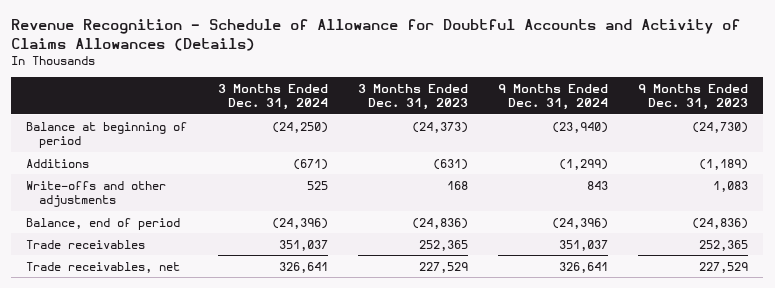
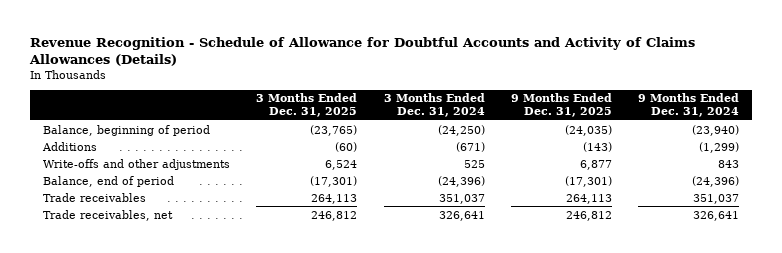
[357,83,468,111] 3 Months Ended Dec. 31, 2023 -> none
[638,83,749,111] 9 Months Ended Dec. 31, 2023 -> none
none -> [256,93,358,117] 3 Months Ended Dec. 31, 2025
none -> [510,93,612,117] 9 Months Ended Dec. 31, 2025
[26,121,188,149] Balance at beginning of period -> [42,124,210,136] Balance, beginning of period

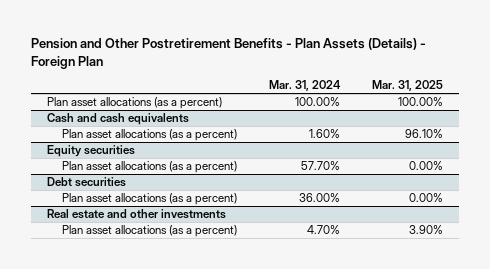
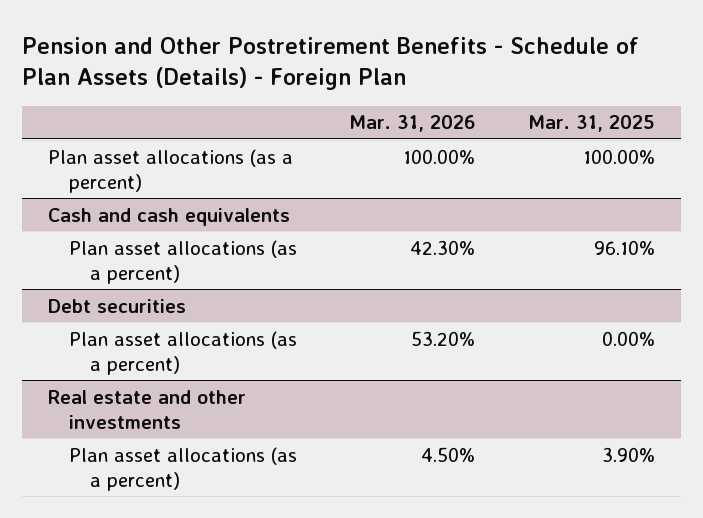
[30,38,426,69] Pension and Other Postretirement Benefits - Plan Assets (Details) - Foreign Plan -> [22,36,640,91] Pension and Other Postretirement Benefits - Schedule of Plan Assets (Details) - Foreign Plan
[268,80,341,92] Mar. 31, 2024 -> none
none -> [349,115,476,133] Mar. 31, 2026
[46,145,135,158] Equity securities -> none
[62,161,238,174] Plan asset allocations (as a percent) -> none

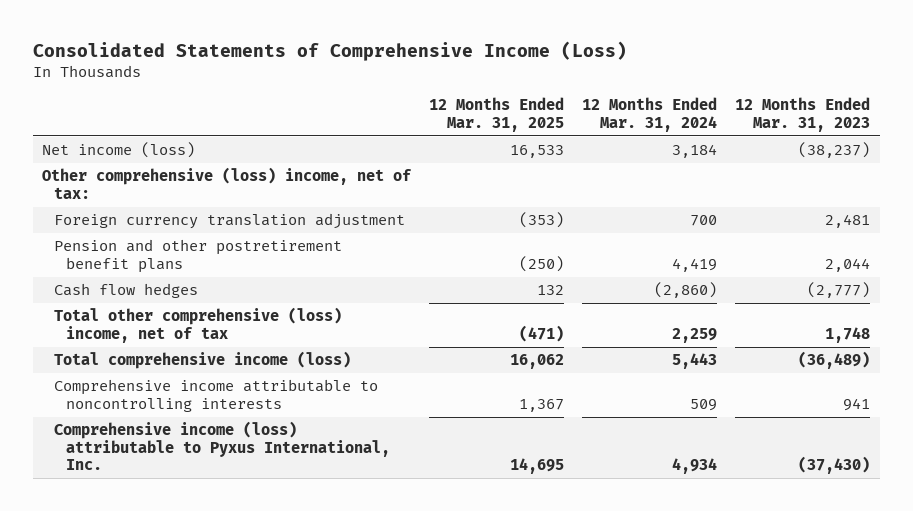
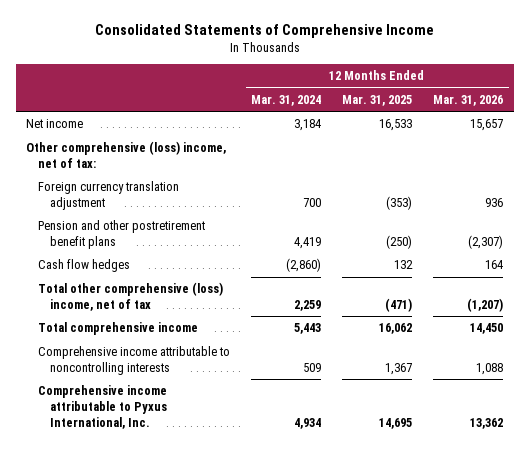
[33,40,628,61] Consolidated Statements of Comprehensive Income (Loss) -> [94,23,434,38] Consolidated Statements of Comprehensive Income
[735,97,871,132] 12 Months Ended Mar. 31, 2023 -> none
none -> [433,94,504,106] Mar. 31, 2026
[42,142,196,159] Net income (loss) -> [26,119,84,129] Net income
[54,351,352,370] Total comprehensive income (loss) -> [38,322,199,336] Total comprehensive income
[54,421,391,471] Comprehensive income (loss) attributable to Pyxus International, Inc. -> [38,385,168,429] Comprehensive income attributable to Pyxus International, Inc.

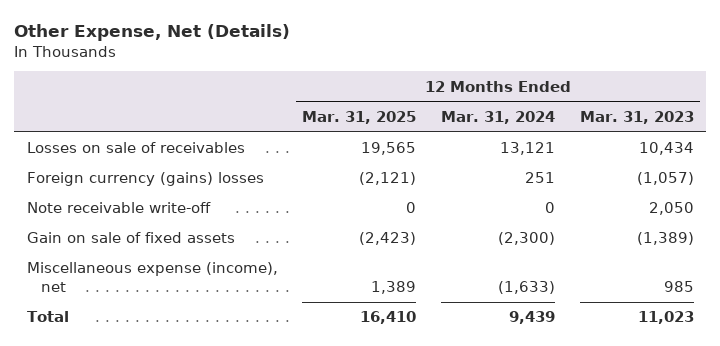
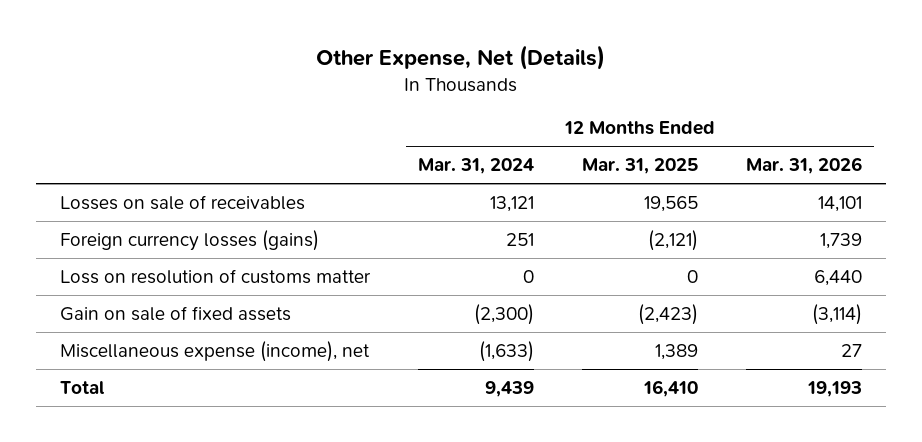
[579,110,694,124] Mar. 31, 2023 -> none
none -> [746,157,863,175] Mar. 31, 2026
[26,172,264,187] Foreign currency (gains) losses -> [59,229,319,251] Foreign currency losses (gains)
[26,202,211,214] Note receivable write-off -> [59,268,371,284] Loss on resolution of customs matter

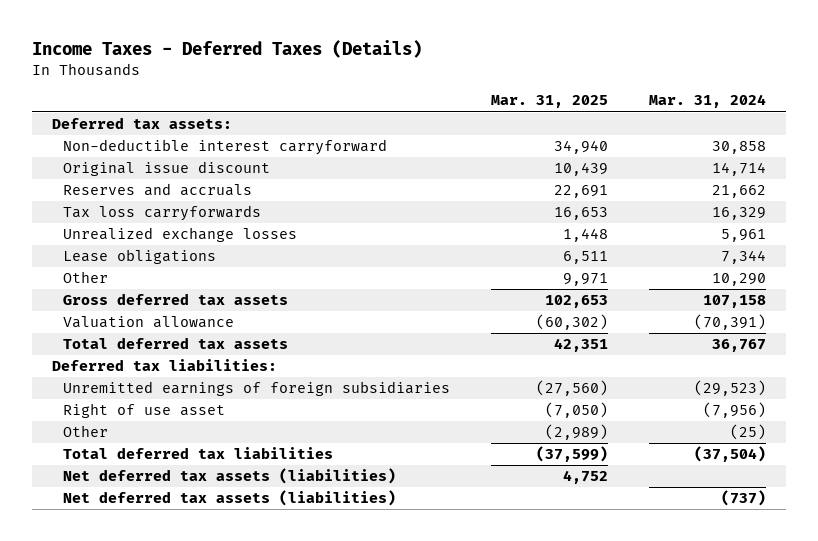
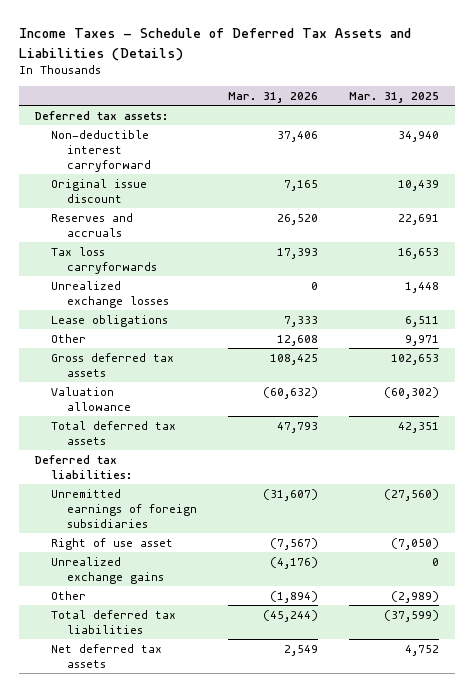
[32,39,423,58] Income Taxes - Deferred Taxes (Details) -> [19,28,412,61] Income Taxes - Schedule of Deferred Tax Assets and Liabilities (Details)
[648,94,766,109] Mar. 31, 2024 -> none
none -> [227,91,318,103] Mar. 31, 2026
none -> [50,556,164,584] Unrealized exchange gains
[63,490,397,507] Net deferred tax assets (liabilities) -> none
[63,468,397,485] Net deferred tax assets (liabilities) -> [50,643,162,668] Net deferred tax assets

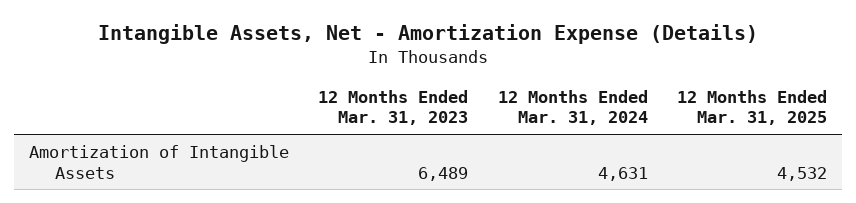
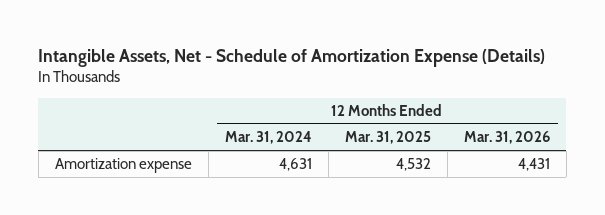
[97,24,758,45] Intangible Assets, Net - Amortization Expense (Details) -> [38,48,546,67] Intangible Assets, Net - Schedule of Amortization Expense (Details)
[318,89,469,126] 12 Months Ended Mar. 31, 2023 -> none
none -> [463,131,550,145] Mar. 31, 2026
[28,145,289,179] Amortization of Intangible Assets -> [54,158,192,174] Amortization expense

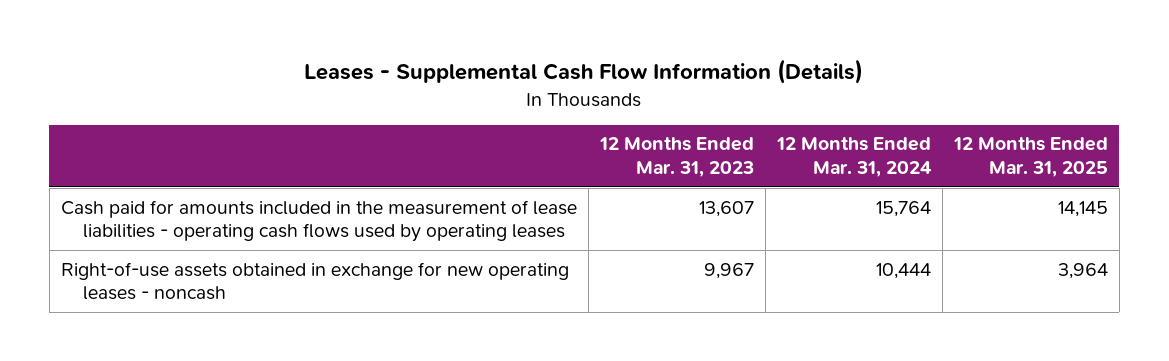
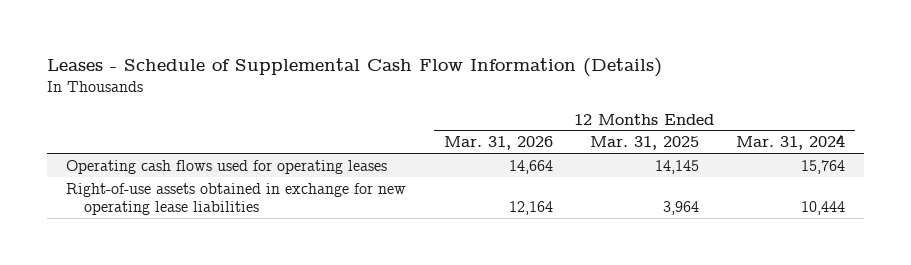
[304,59,864,85] Leases - Supplemental Cash Flow Information (Details) -> [47,58,663,78] Leases - Schedule of Supplemental Cash Flow Information (Details)
[598,137,754,178] 12 Months Ended Mar. 31, 2023 -> none
none -> [443,136,553,151] Mar. 31, 2026
[60,199,577,243] Cash paid for amounts included in the measurement of lease liabilities - operating cash flows used by operating leases -> [66,159,388,174] Operating cash flows used for operating leases
[60,261,569,301] Right-of-use assets obtained in exchange for new operating leases - noncash -> [66,182,407,215] Right-of-use assets obtained in exchange for new operating lease liabilities

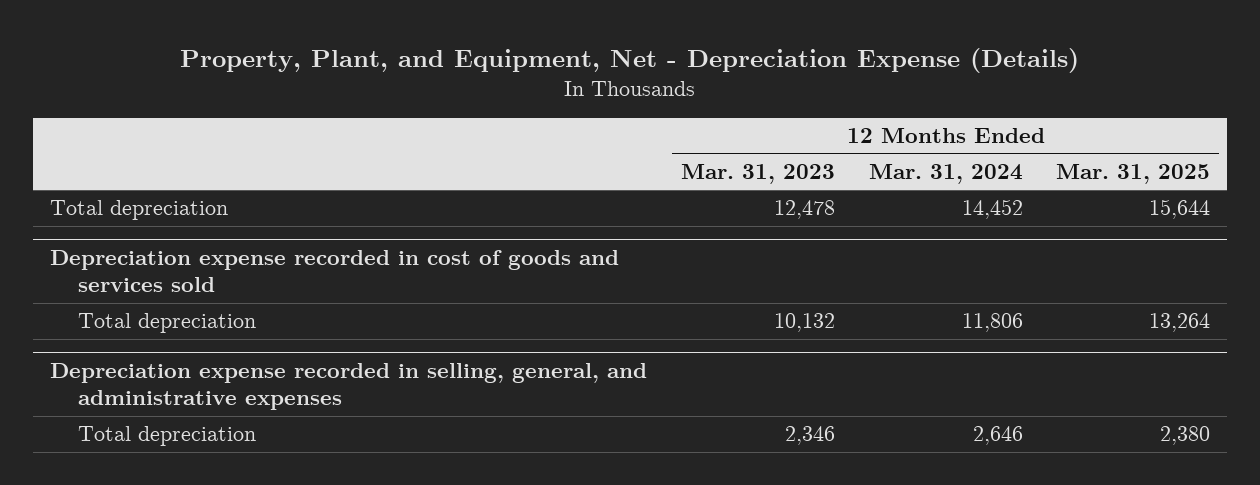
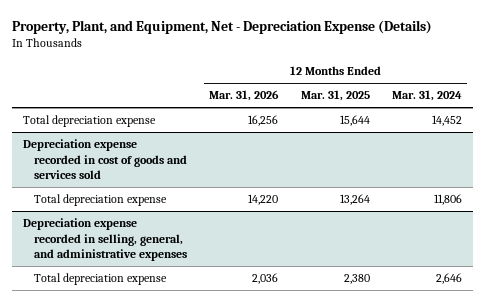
[680,163,835,184] Mar. 31, 2023 -> none
none -> [209,90,280,102] Mar. 31, 2026
[50,200,229,221] Total depreciation -> [23,115,157,128] Total depreciation expense
[78,313,257,334] Total depreciation -> [34,194,168,207] Total depreciation expense
[78,426,257,447] Total depreciation -> [34,273,168,286] Total depreciation expense

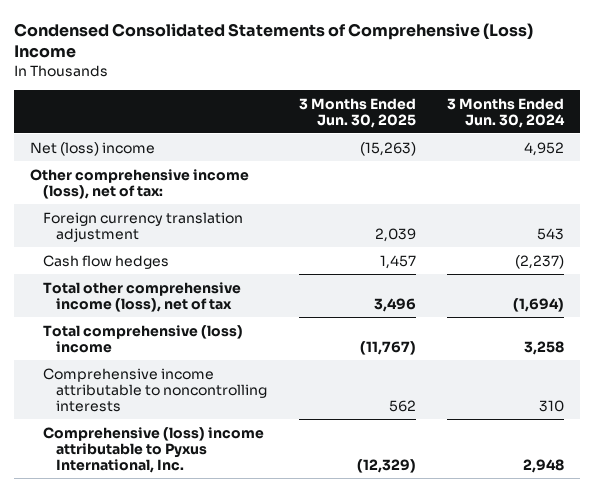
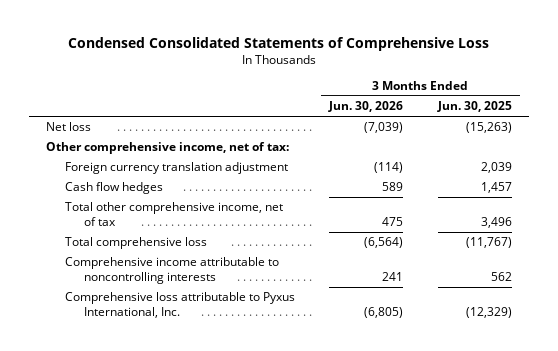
[14,22,534,59] Condensed Consolidated Statements of Comprehensive (Loss) Income -> [68,36,490,51] Condensed Consolidated Statements of Comprehensive Loss
[447,97,566,128] 3 Months Ended Jun. 30, 2024 -> none
none -> [328,101,404,113] Jun. 30, 2026
[30,141,156,156] Net (loss) income -> [46,122,92,132] Net loss
[30,168,250,199] Other comprehensive income (loss), net of tax: -> [46,142,290,155] Other comprehensive income, net of tax:
[43,281,242,312] Total other comprehensive income (loss), net of tax -> [65,202,284,226] Total other comprehensive income, net of tax
[43,324,244,353] Total comprehensive (loss) income -> [65,237,208,250] Total comprehensive loss
[43,426,265,473] Comprehensive (loss) income attributable to Pyxus International, Inc. -> [65,292,296,318] Comprehensive loss attributable to Pyxus International, Inc.

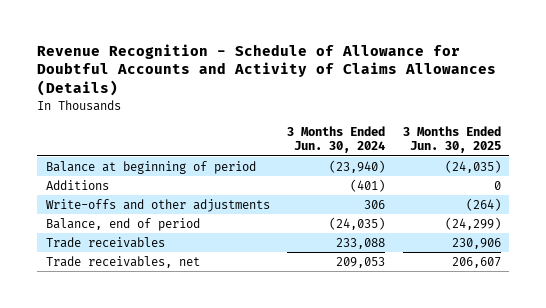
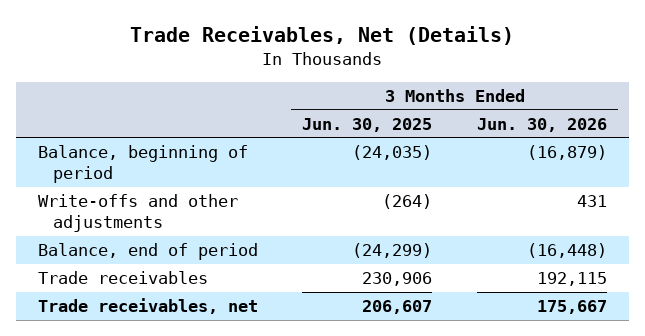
[36,43,496,97] Revenue Recognition - Schedule of Allowance for Doubtful Accounts and Activity of Claims Allowances (Details) -> [130,25,515,45] Trade Receivables, Net (Details)
[287,125,386,154] 3 Months Ended Jun. 30, 2024 -> none
none -> [476,117,607,132] Jun. 30, 2026
[45,179,109,190] Additions -> none
[45,160,256,174] Balance at beginning of period -> [37,145,248,184] Balance, beginning of period

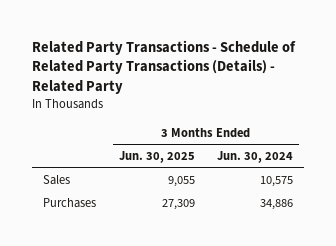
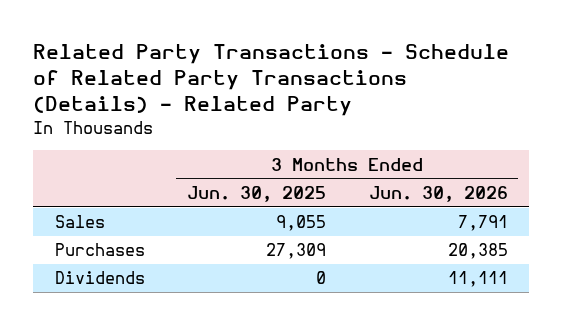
[217,150,294,163] Jun. 30, 2024 -> none
none -> [368,185,508,202] Jun. 30, 2026
none -> [54,271,145,285] Dividends

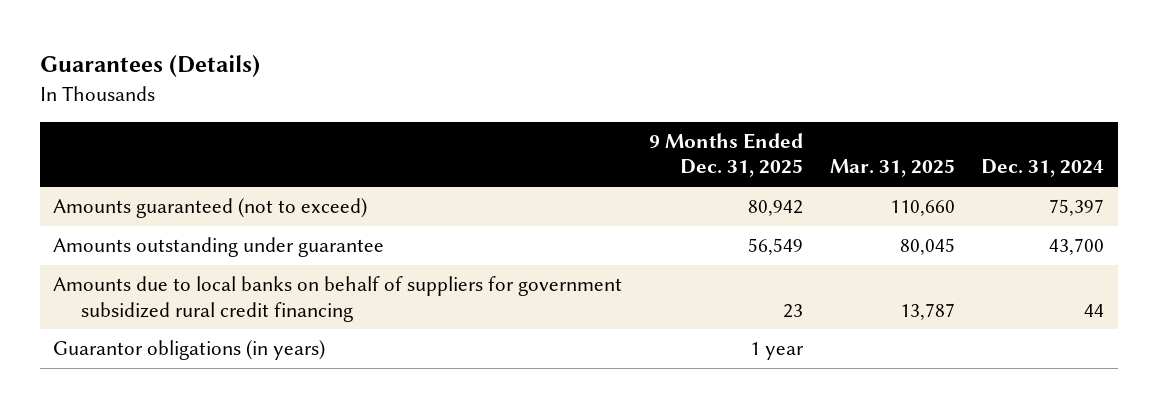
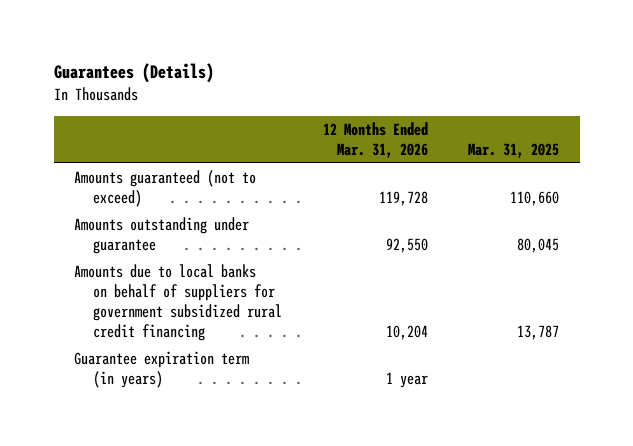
[648,132,803,178] 9 Months Ended Dec. 31, 2025 -> none
[981,159,1105,178] Dec. 31, 2024 -> none
none -> [322,121,428,158] 12 Months Ended Mar. 31, 2026
[53,340,326,361] Guarantor obligations (in years) -> [74,351,250,389] Guarantee expiration term (in years)

